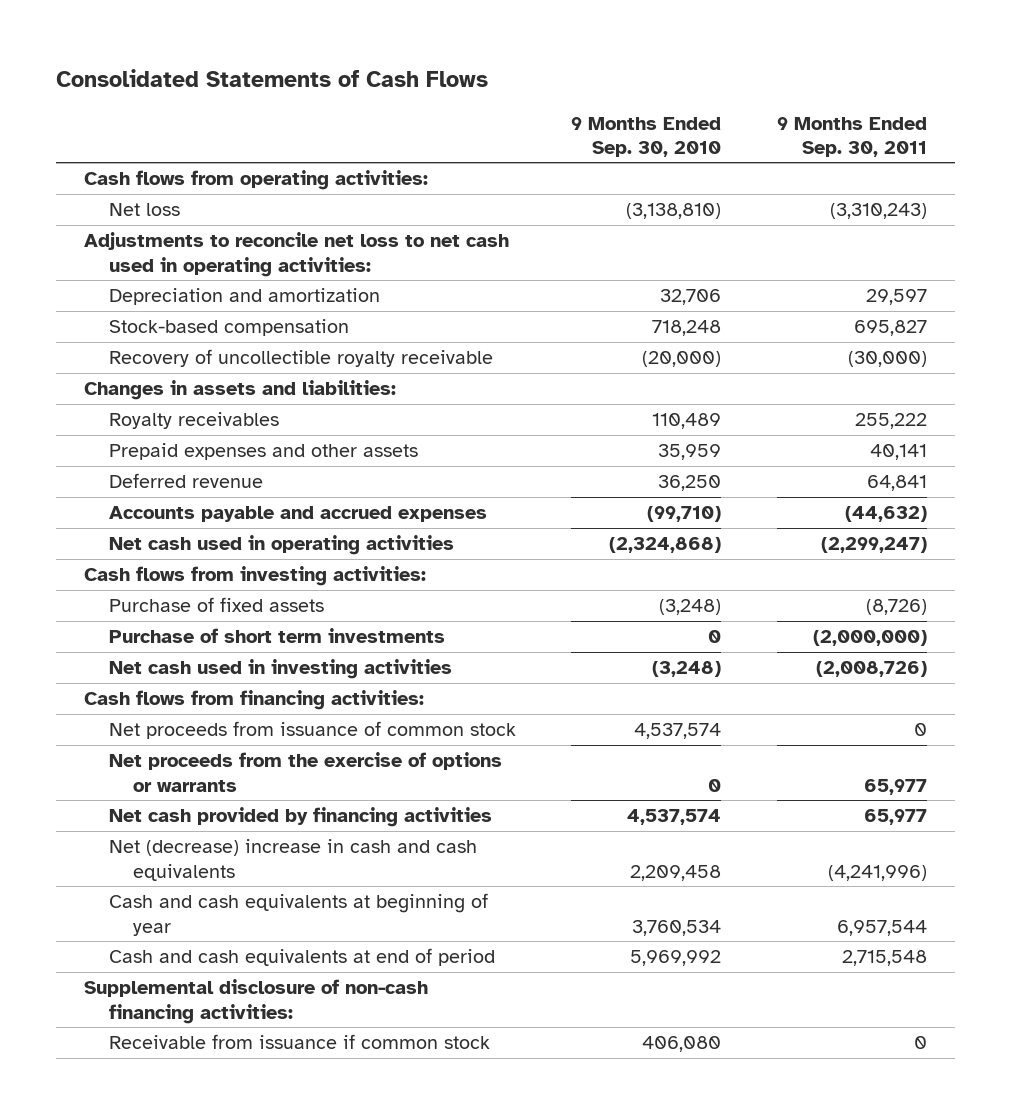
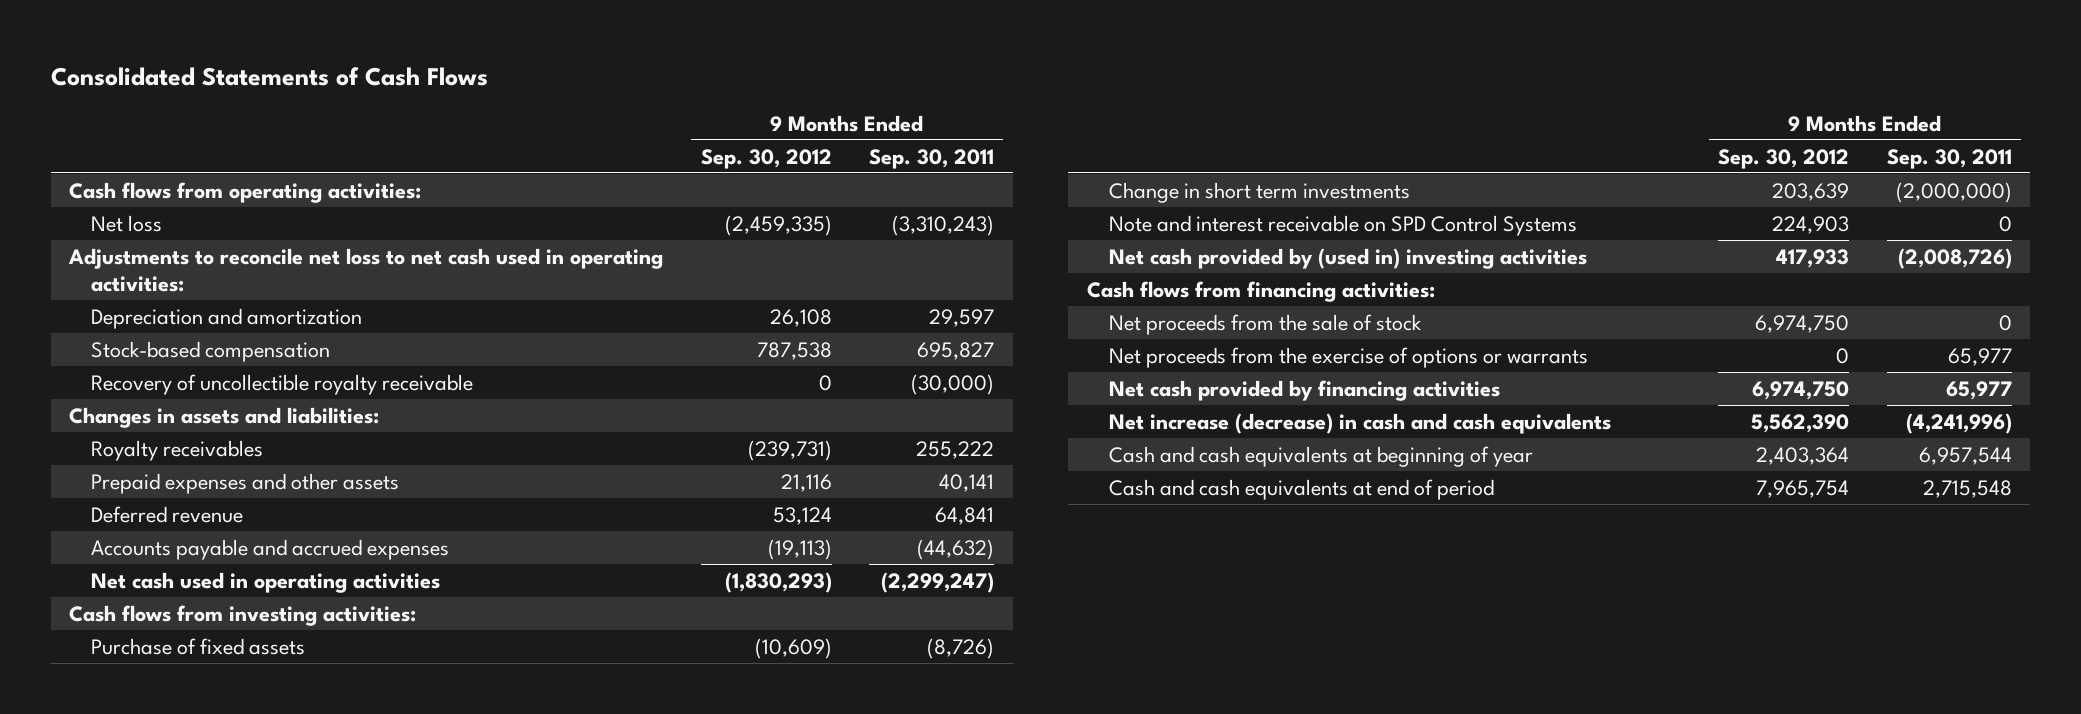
[571,116,722,158] 9 Months Ended Sep. 30, 2010 -> none
none -> [700,148,832,169] Sep. 30, 2012
[108,628,445,644] Purchase of short term investments -> none
none -> [1108,181,1410,203] Change in short term investments
none -> [1108,214,1577,236] Note and interest receivable on SPD Control Systems
[108,659,452,680] Net cash used in investing activities -> [1108,247,1587,269] Net cash provided by (used in) investing activities
[108,721,516,740] Net proceeds from issuance of common stock -> [1108,313,1422,335] Net proceeds from the sale of stock
[108,839,477,881] Net (decrease) increase in cash and cash equivalents -> [1108,412,1611,434] Net increase (decrease) in cash and cash equivalents
[83,979,428,1024] Supplemental disclosure of non-cash financing activities: -> none
[108,1034,490,1050] Receivable from issuance if common stock -> none

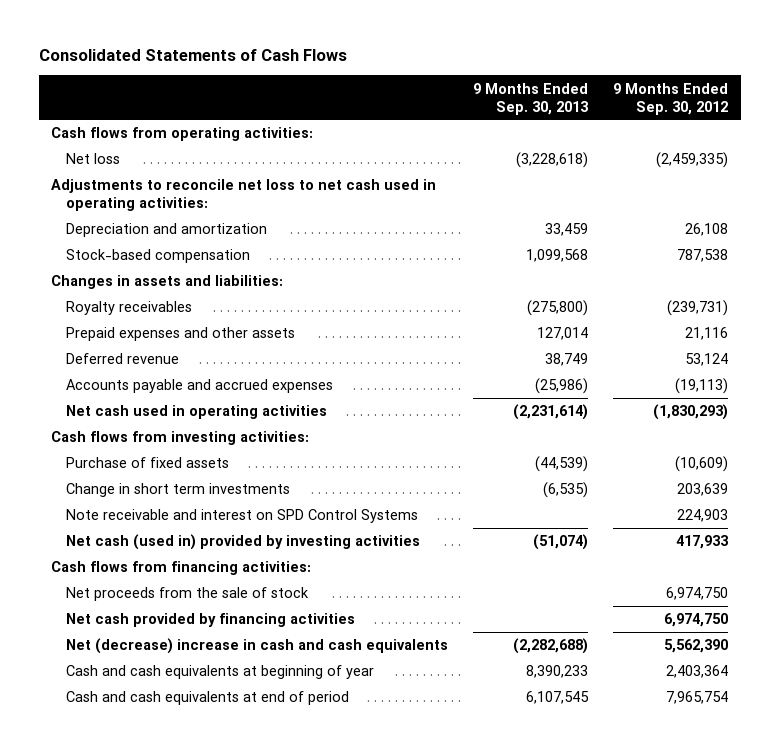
[869,148,995,169] Sep. 30, 2011 -> none
none -> [473,82,589,115] 9 Months Ended Sep. 30, 2013
[91,373,474,395] Recovery of uncollectible royalty receivable -> none
[1108,214,1577,236] Note and interest receivable on SPD Control Systems -> [66,509,419,524] Note receivable and interest on SPD Control Systems
[1108,247,1587,269] Net cash provided by (used in) investing activities -> [66,534,421,551] Net cash (used in) provided by investing activities
[1108,346,1588,368] Net proceeds from the exercise of options or warrants -> none
[1108,412,1611,434] Net increase (decrease) in cash and cash equivalents -> [66,638,449,655] Net (decrease) increase in cash and cash equivalents

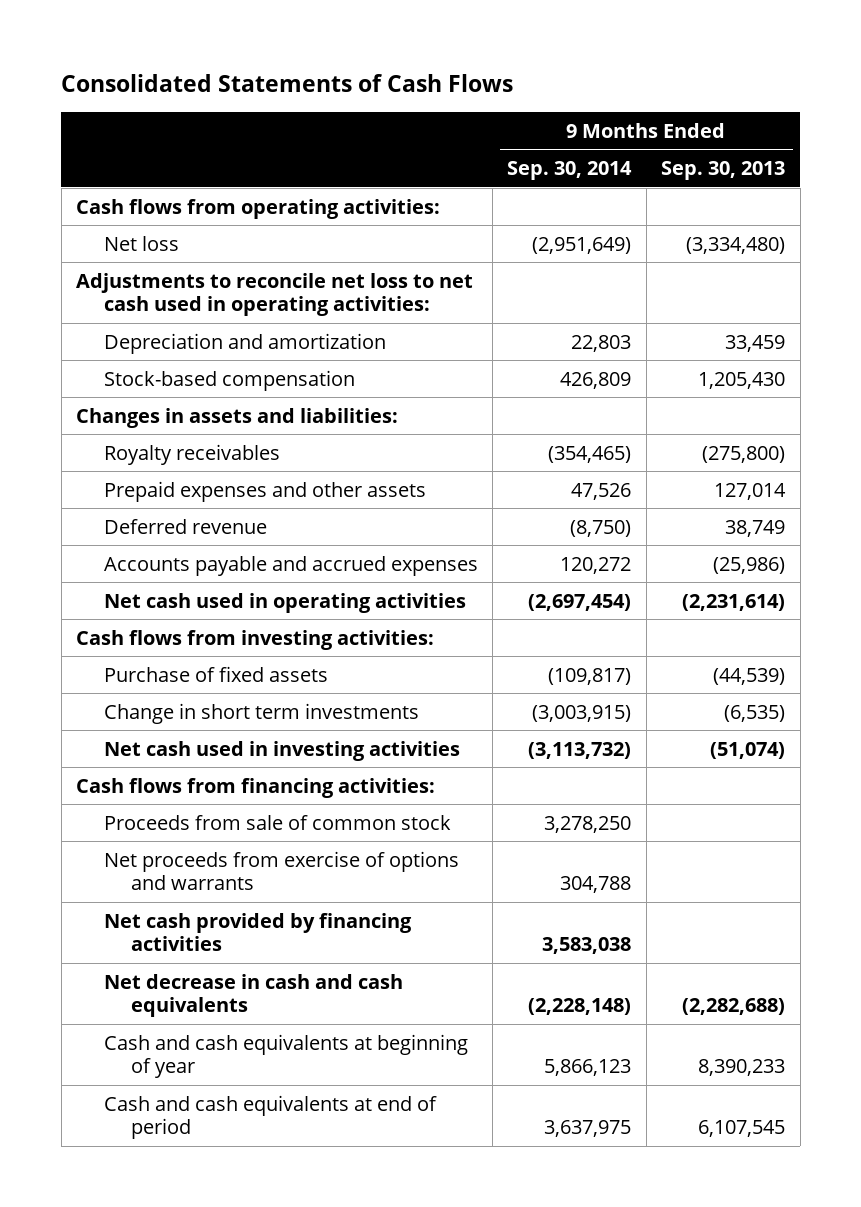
[613,82,729,115] 9 Months Ended Sep. 30, 2012 -> none
none -> [507,161,633,181] Sep. 30, 2014
[516,152,589,169] (3,228,618) -> [686,236,786,254] (3,334,480)
[526,249,589,263] 1,099,568 -> [698,371,786,389] 1,205,430
[66,509,419,524] Note receivable and interest on SPD Control Systems -> none
[66,534,421,551] Net cash (used in) provided by investing activities -> [103,740,460,761] Net cash used in investing activities
[66,587,310,602] Net proceeds from the sale of stock -> [103,814,451,830] Proceeds from sale of common stock
none -> [103,850,459,891] Net proceeds from exercise of options and warrants
[66,638,449,655] Net (decrease) increase in cash and cash equivalents -> [103,973,403,1018] Net decrease in cash and cash equivalents

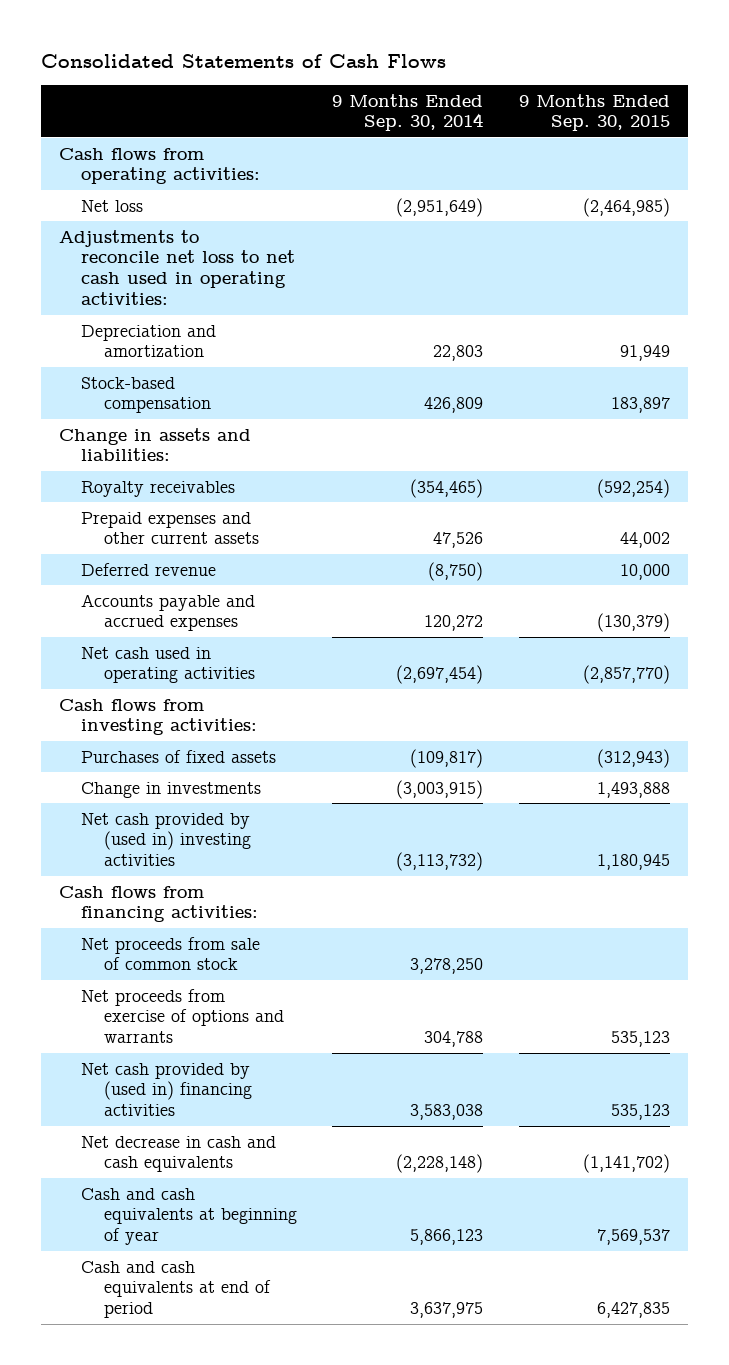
[661,161,786,181] Sep. 30, 2013 -> none
none -> [518,93,670,132] 9 Months Ended Sep. 30, 2015
[76,407,399,428] Changes in assets and liabilities: -> [58,427,251,462] Change in assets and liabilities:
[103,480,426,502] Prepaid expenses and other assets -> [81,511,259,545] Prepaid expenses and other current assets
[103,665,328,682] Purchase of fixed assets -> [81,749,277,763] Purchases of fixed assets
[103,702,419,724] Change in short term investments -> [81,781,262,798] Change in investments
[103,740,460,761] Net cash used in investing activities -> [81,812,251,867] Net cash provided by (used in) investing activities
[103,814,451,830] Proceeds from sale of common stock -> [81,936,261,971] Net proceeds from sale of common stock
[103,912,412,952] Net cash provided by financing activities -> [81,1062,252,1117] Net cash provided by (used in) financing activities

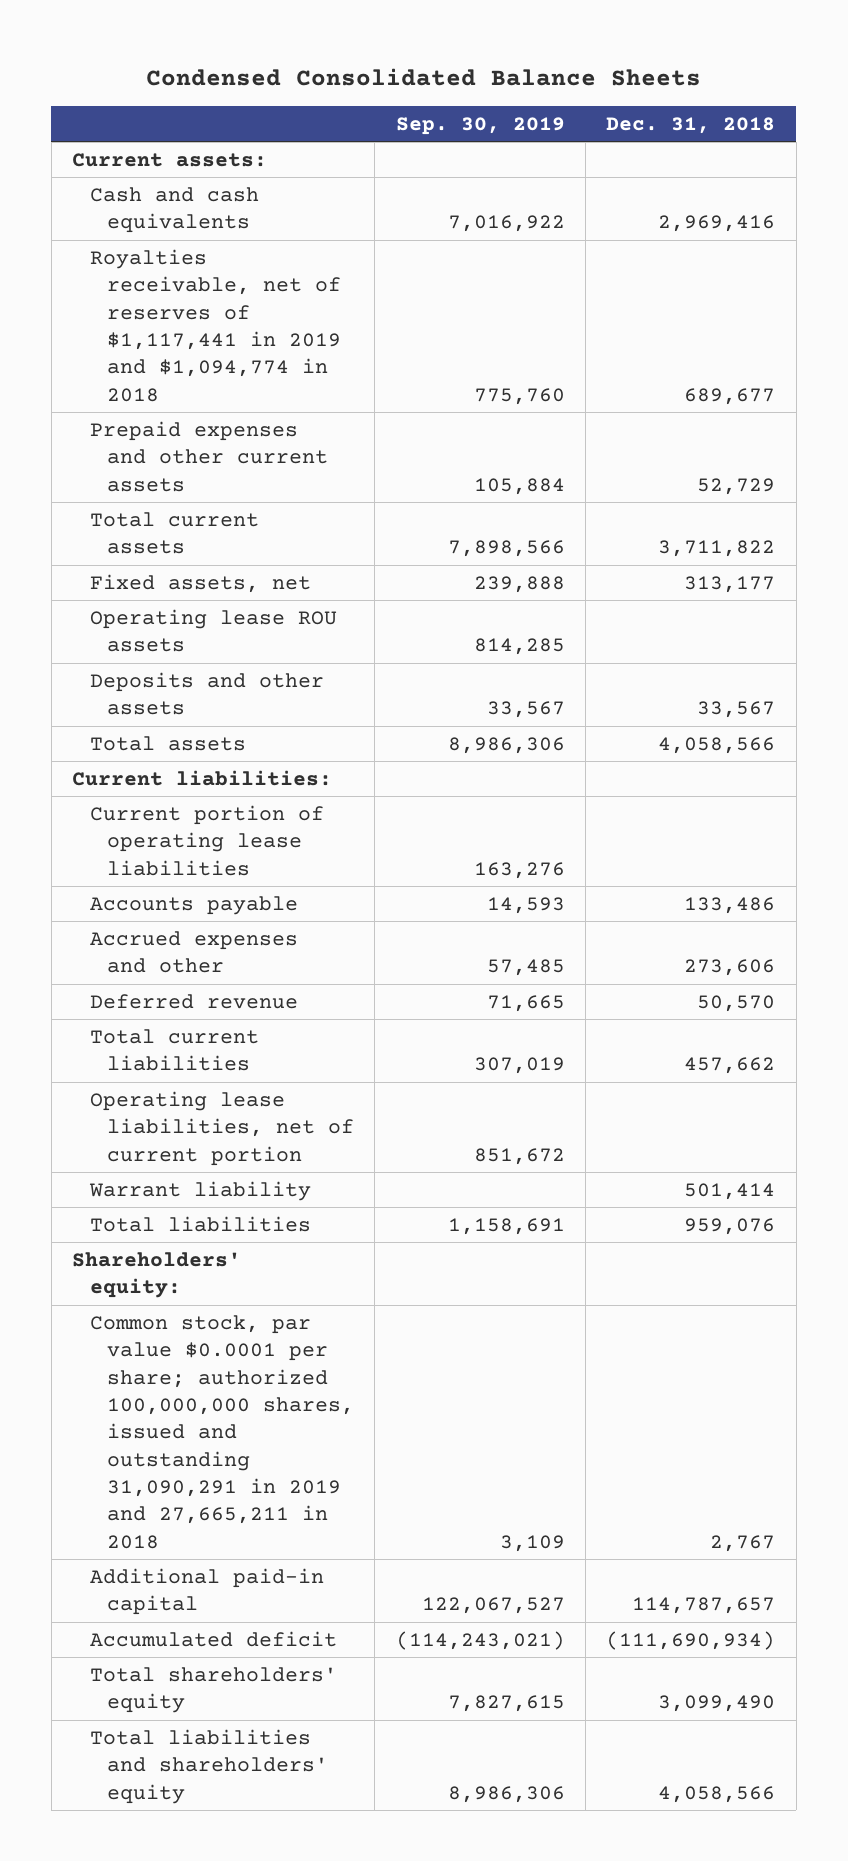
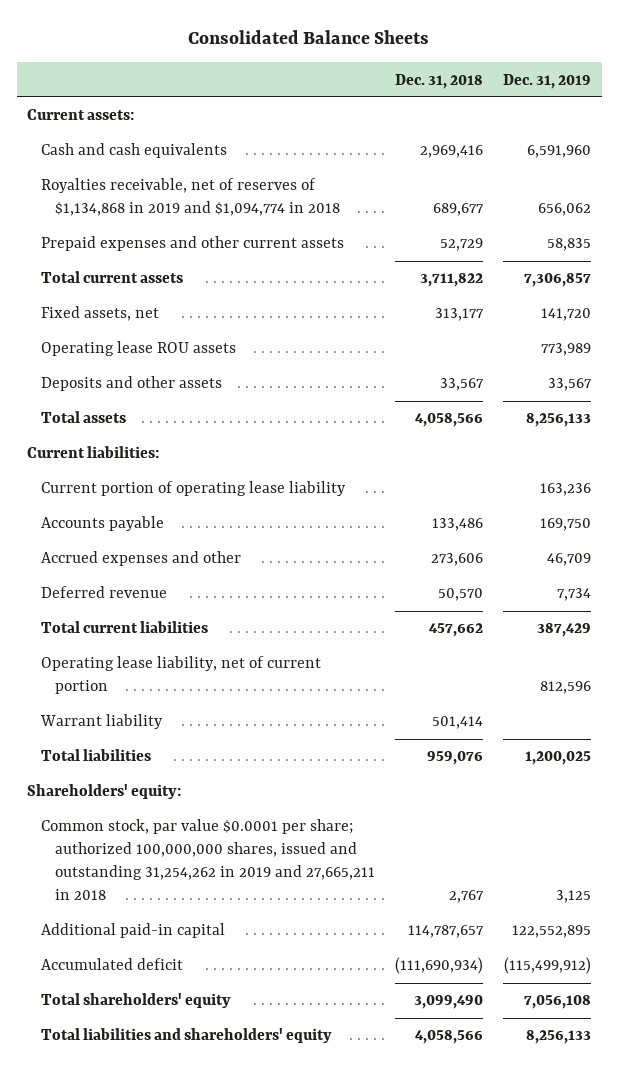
[145,67,701,86] Condensed Consolidated Balance Sheets -> [188,30,430,45] Consolidated Balance Sheets
[395,117,565,136] Sep. 30, 2019 -> none
none -> [503,73,592,89] Dec. 31, 2019
[89,248,342,402] Royalties receivable, net of reserves of $1,117,441 in 2019 and $1,094,774 in 2018 -> [40,178,340,217] Royalties receivable, net of reserves of $1,134,868 in 2019 and $1,094,774 in 2018
[89,804,324,876] Current portion of operating lease liabilities -> [40,481,346,497] Current portion of operating lease liability
[89,1090,355,1166] Operating lease liabilities, net of current portion -> [40,656,321,695] Operating lease liability, net of current portion
[89,1314,355,1549] Common stock, par value $0.0001 per share; authorized 100,000,000 shares, issued and outstanding 31,090,291 in 2019 and 27,665,211 in 2018 -> [40,819,375,901] Common stock, par value $0.0001 per share; authorized 100,000,000 shares, issued and outstanding 31,254,262 in 2019 and 27,665,211 in 2018

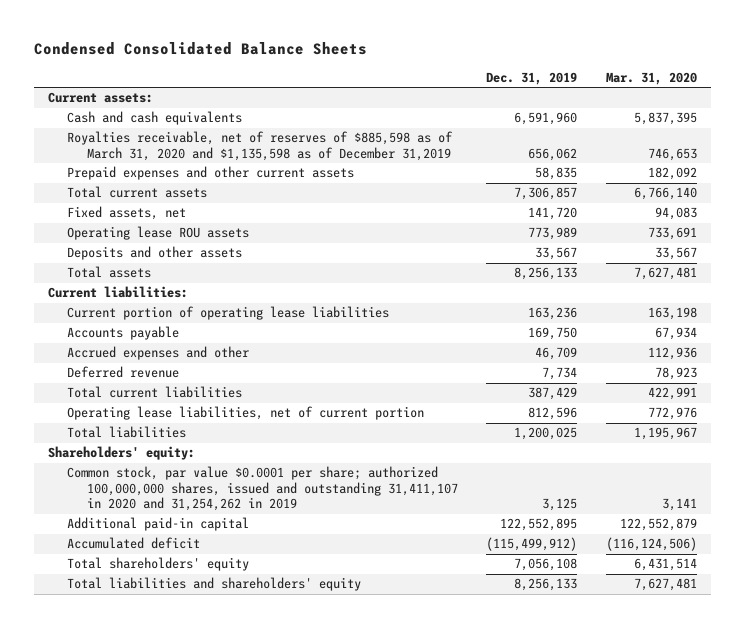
[188,30,430,45] Consolidated Balance Sheets -> [33,42,367,56] Condensed Consolidated Balance Sheets
[395,73,484,89] Dec. 31, 2018 -> none
none -> [605,71,697,85] Mar. 31, 2020
[40,178,340,217] Royalties receivable, net of reserves of $1,134,868 in 2019 and $1,094,774 in 2018 -> [67,131,454,161] Royalties receivable, net of reserves of $885,598 as of March 31, 2020 and $1,135,598 as of December 31,2019
[40,481,346,497] Current portion of operating lease liability -> [67,306,390,321] Current portion of operating lease liabilities
[39,714,163,730] Warrant liability -> none
[40,656,321,695] Operating lease liability, net of current portion -> [67,406,425,421] Operating lease liabilities, net of current portion
[40,819,375,901] Common stock, par value $0.0001 per share; authorized 100,000,000 shares, issued and outstanding 31,254,262 in 2019 and 27,665,211 in 2018 -> [67,466,458,512] Common stock, par value $0.0001 per share; authorized 100,000,000 shares, issued and outstanding 31,411,107 in 2020 and 31,254,262 in 2019

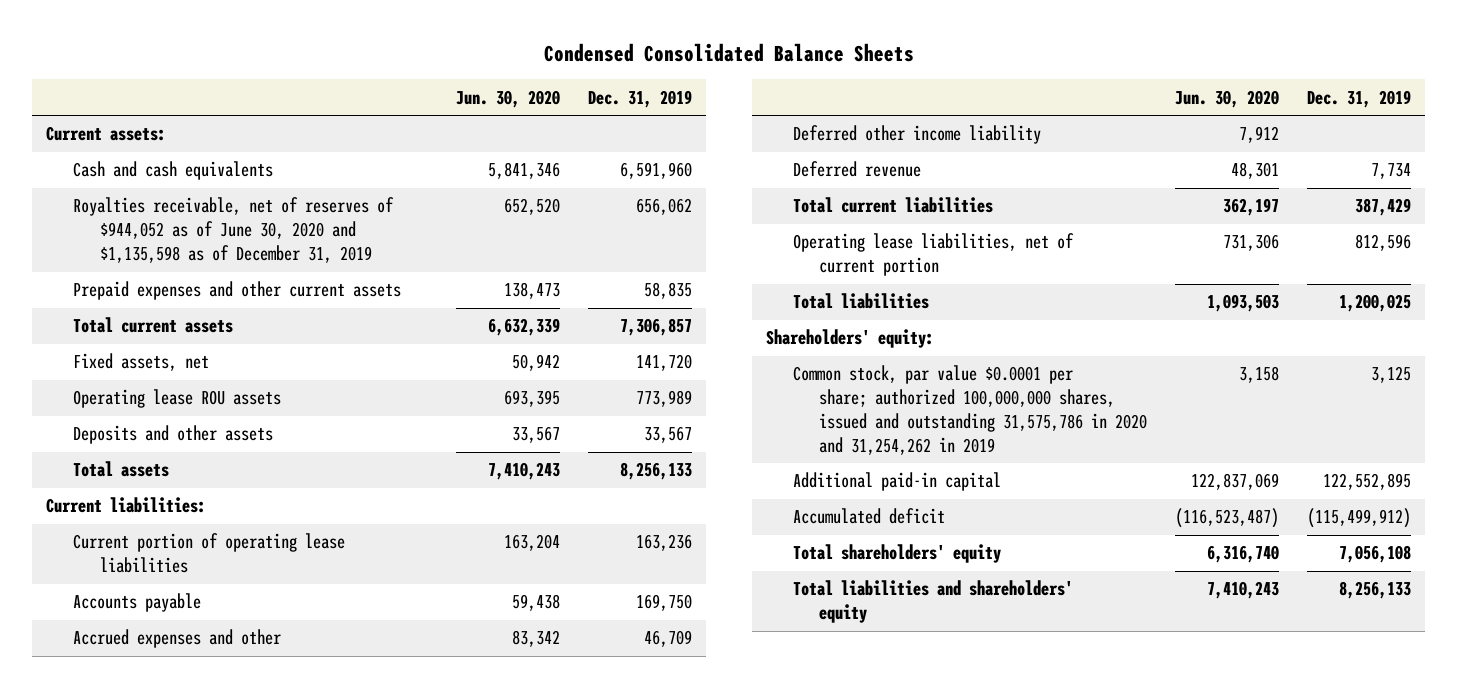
[605,71,697,85] Mar. 31, 2020 -> none
none -> [455,89,560,108] Jun. 30, 2020
[67,131,454,161] Royalties receivable, net of reserves of $885,598 as of March 31, 2020 and $1,135,598 as of December 31,2019 -> [72,197,394,264] Royalties receivable, net of reserves of $944,052 as of June 30, 2020 and $1,135,598 as of December 31, 2019
none -> [792,125,1041,145] Deferred other income liability
[67,466,458,512] Common stock, par value $0.0001 per share; authorized 100,000,000 shares, issued and outstanding 31,411,107 in 2020 and 31,254,262 in 2019 -> [792,365,1148,455] Common stock, par value $0.0001 per share; authorized 100,000,000 shares, issued and outstanding 31,575,786 in 2020 and 31,254,262 in 2019

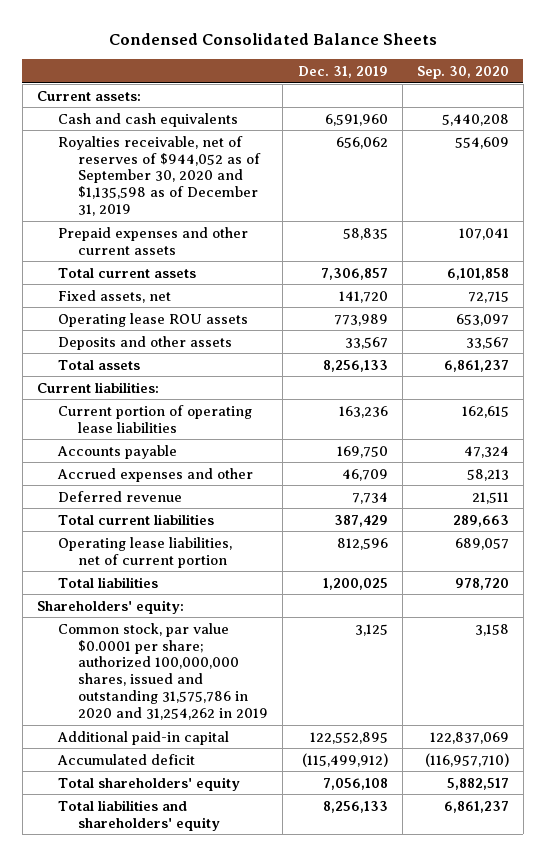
[455,89,560,108] Jun. 30, 2020 -> none
none -> [416,65,509,79] Sep. 30, 2020
[72,197,394,264] Royalties receivable, net of reserves of $944,052 as of June 30, 2020 and $1,135,598 as of December 31, 2019 -> [57,135,262,216] Royalties receivable, net of reserves of $944,052 as of September 30, 2020 and $1,135,598 as of December 31, 2019
[792,125,1041,145] Deferred other income liability -> none

